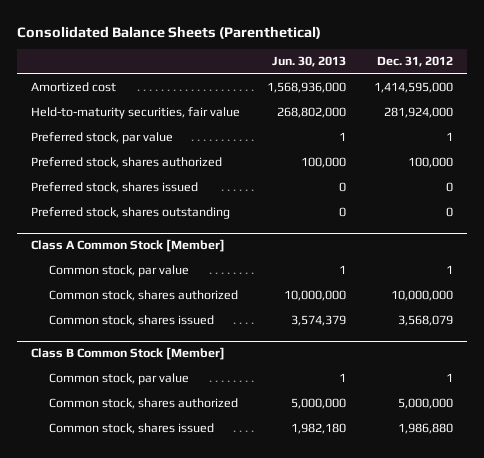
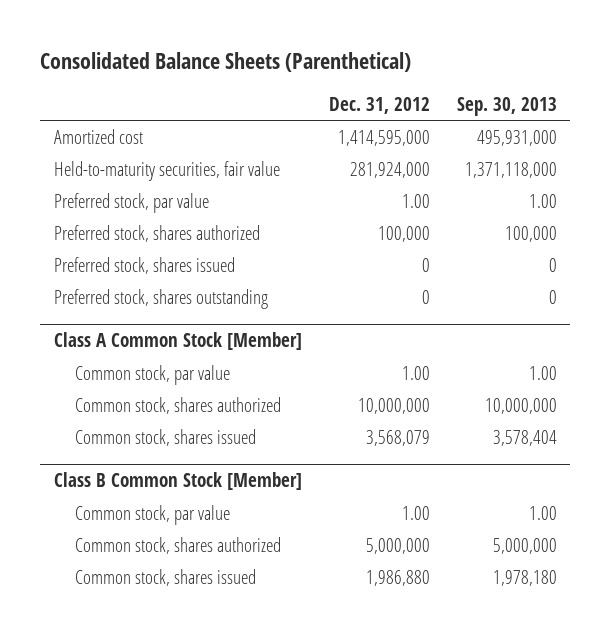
[272,56,347,68] Jun. 30, 2013 -> none
none -> [456,96,557,116] Sep. 30, 2013
[445,132,453,142] 1 -> [401,193,430,208] 1.00
[445,265,453,275] 1 -> [401,365,430,380] 1.00
[445,373,453,383] 1 -> [401,505,430,520] 1.00

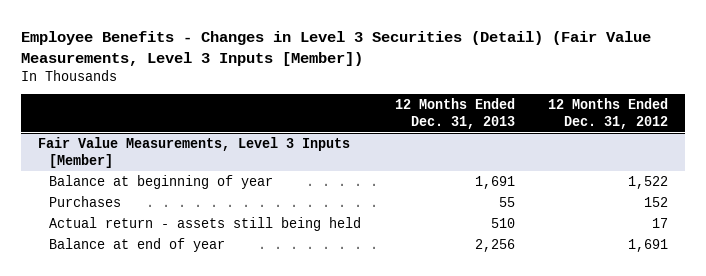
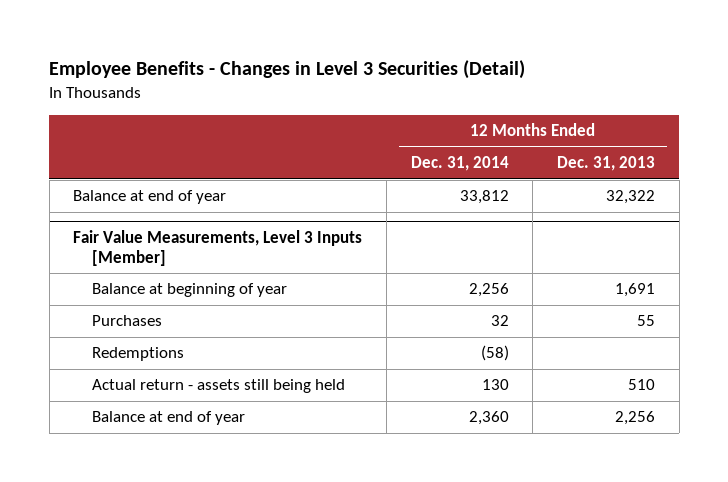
[21,30,652,66] Employee Benefits - Changes in Level 3 Securities (Detail) (Fair Value Measurements, Level 3 Inputs [Member]) -> [49,60,526,80] Employee Benefits - Changes in Level 3 Securities (Detail)
[548,98,669,129] 12 Months Ended Dec. 31, 2012 -> none
none -> [410,156,509,172] Dec. 31, 2014
none -> [73,190,227,205] Balance at end of year
none -> [92,347,185,362] Redemptions

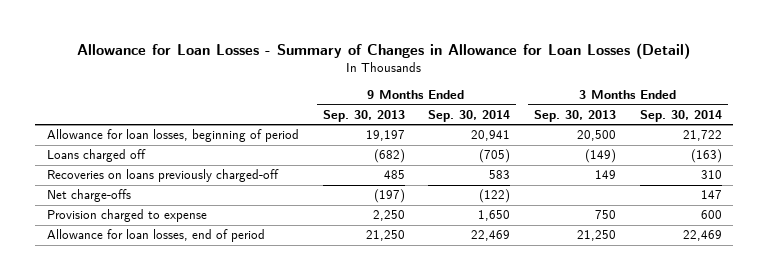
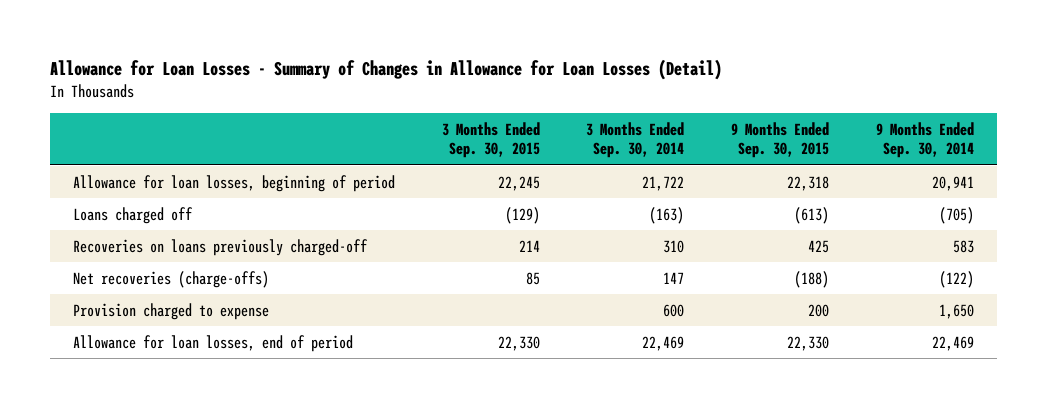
[322,109,405,122] Sep. 30, 2013 -> none
[533,109,616,122] Sep. 30, 2013 -> none
none -> [441,121,540,159] 3 Months Ended Sep. 30, 2015
none -> [731,121,830,159] 9 Months Ended Sep. 30, 2015
[46,189,131,203] Net charge-offs -> [73,270,270,288] Net recoveries (charge-offs)

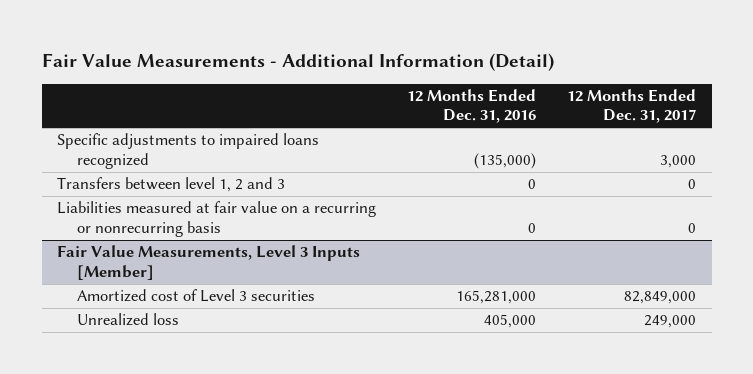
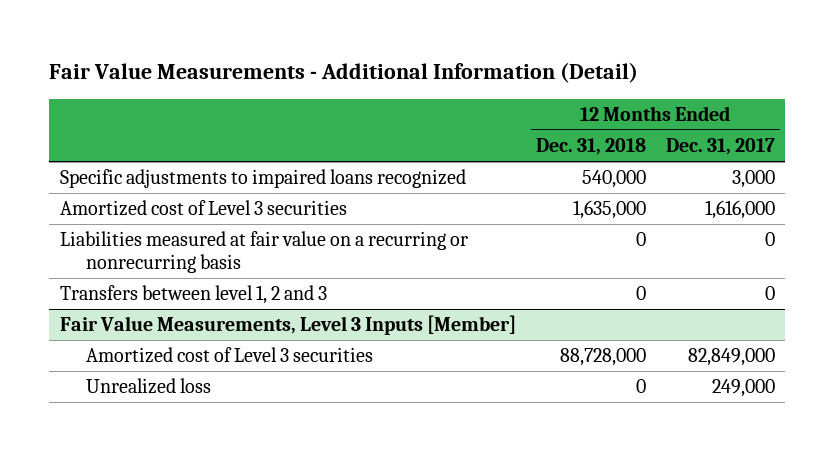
[407,88,537,124] 12 Months Ended Dec. 31, 2016 -> none
none -> [535,138,646,156] Dec. 31, 2018
none -> [59,200,347,217] Amortized cost of Level 3 securities
[57,177,286,193] Transfers between level 1, 2 and 3 -> [59,285,327,305] Transfers between level 1, 2 and 3

